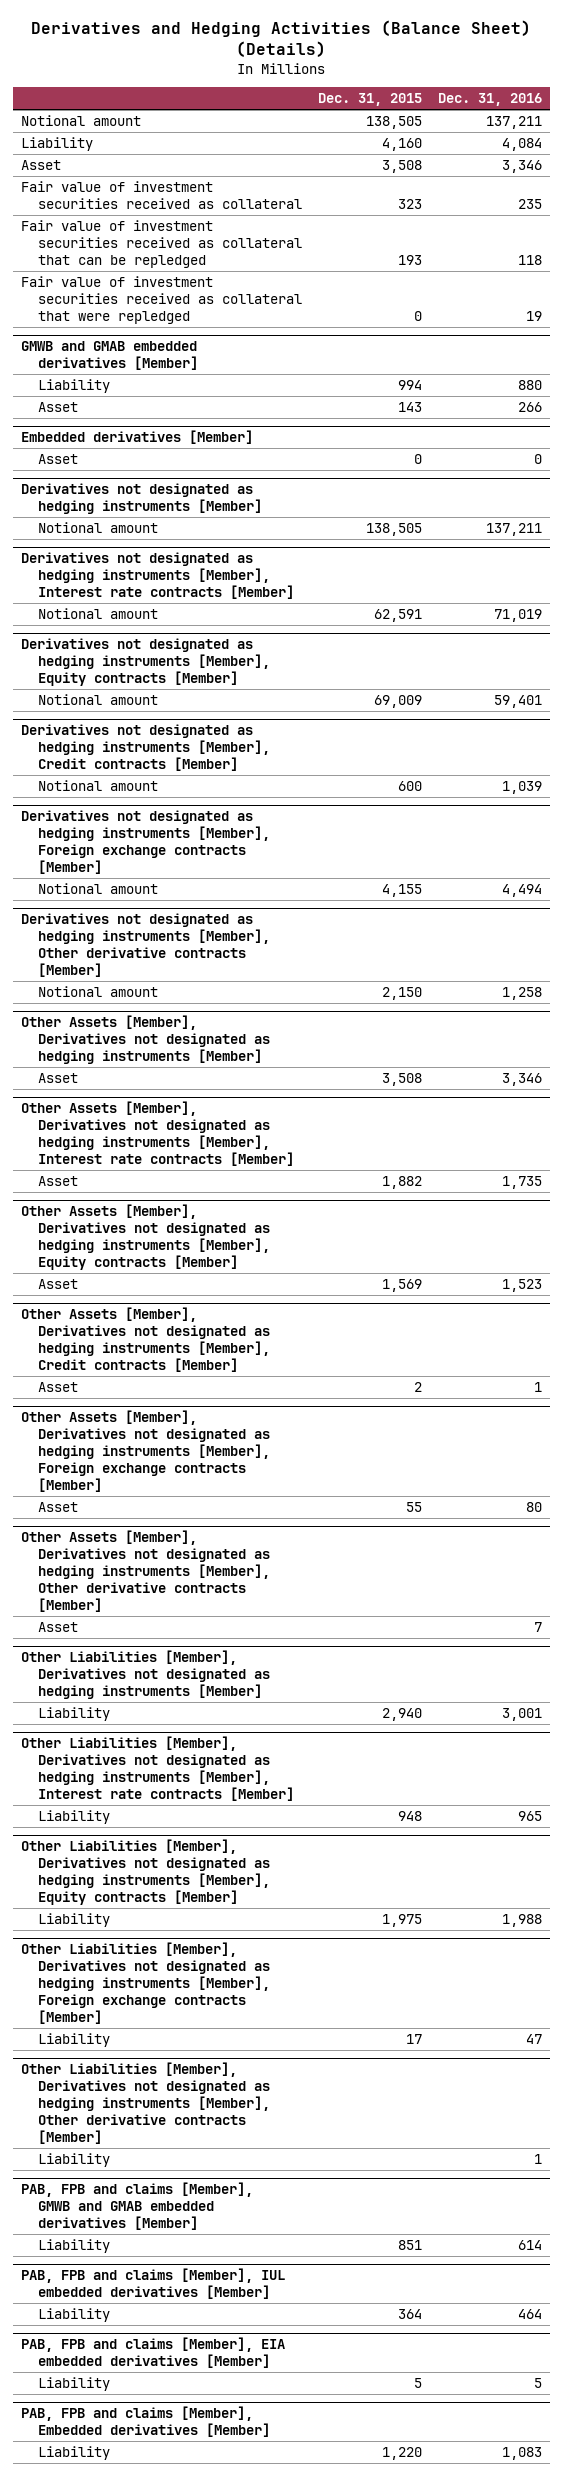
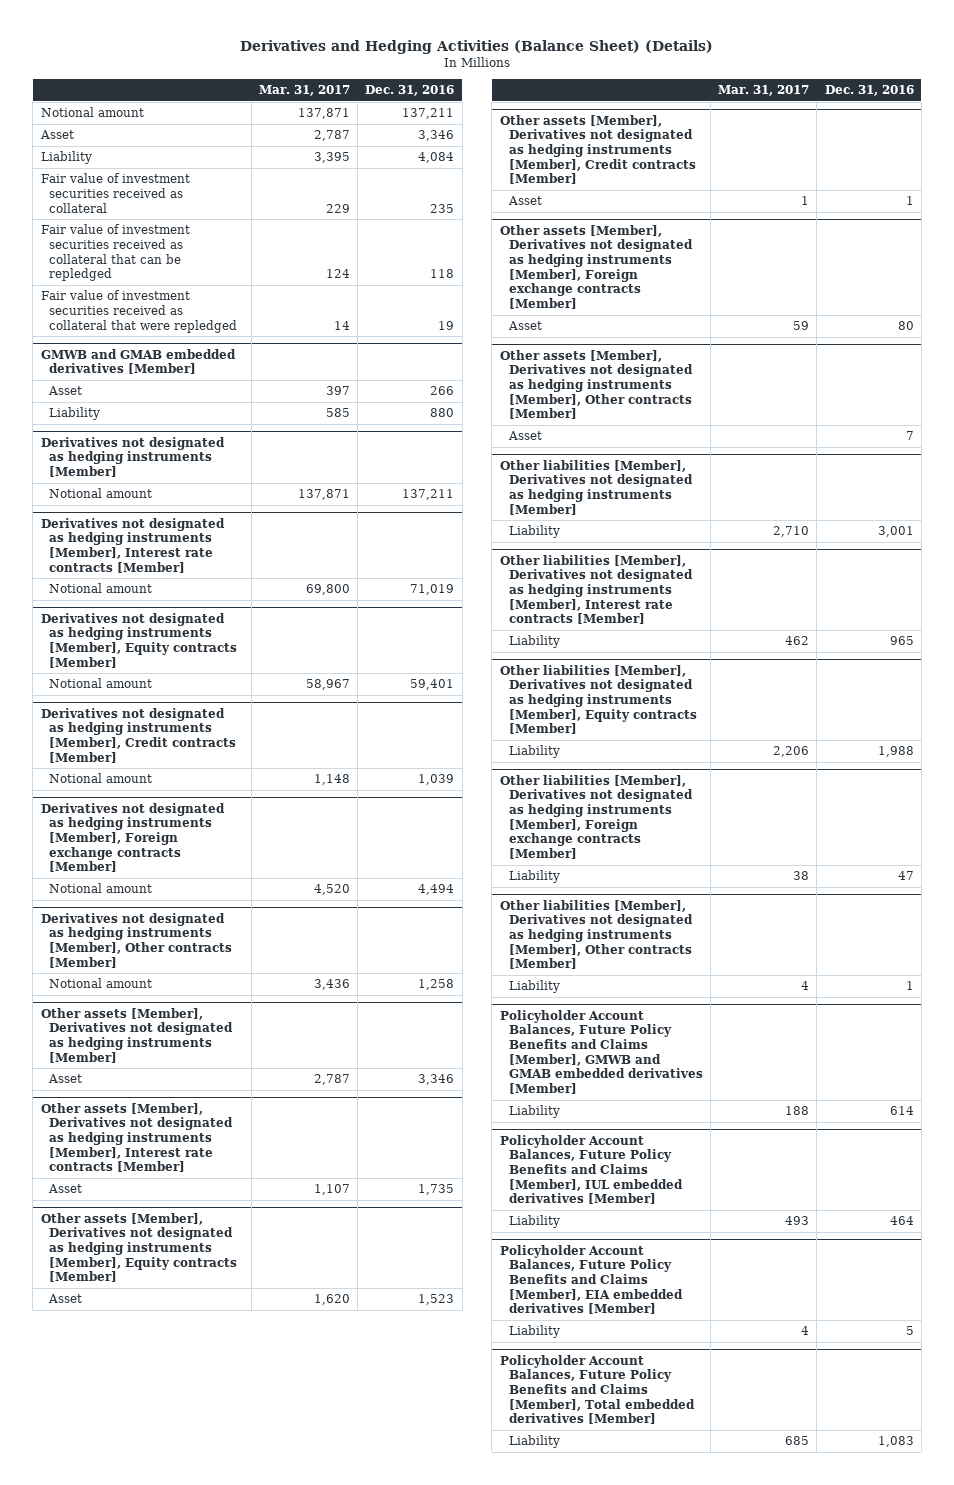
[318,93,423,107] Dec. 31, 2015 -> none
none -> [258,85,350,97] Mar. 31, 2017
[20,136,93,151] Liability -> [40,151,92,165] Liability
[20,430,253,445] Embedded derivatives [Member] -> none
[38,453,79,464] Asset -> none
[38,378,111,393] Liability -> [49,407,101,421] Liability
[20,913,271,977] Derivatives not designated as hedging instruments [Member], Other derivative contracts [Member] -> [40,912,233,968] Derivatives not designated as hedging instruments [Member], Other contracts [Member]
[20,1015,271,1065] Other Assets [Member], Derivatives not designated as hedging instruments [Member] -> [40,1007,234,1063] Other assets [Member], Derivatives not designated as hedging instruments [Member]
[20,1101,295,1166] Other Assets [Member], Derivatives not designated as hedging instruments [Member], Interest rate contracts [Member] -> [40,1102,234,1173] Other assets [Member], Derivatives not designated as hedging instruments [Member], Interest rate contracts [Member]
[20,1204,271,1270] Other Assets [Member], Derivatives not designated as hedging instruments [Member], Equity contracts [Member] -> [40,1212,238,1283] Other assets [Member], Derivatives not designated as hedging instruments [Member], Equity contracts [Member]
[20,1307,271,1372] Other Assets [Member], Derivatives not designated as hedging instruments [Member], Credit contracts [Member] -> [499,114,696,185] Other assets [Member], Derivatives not designated as hedging instruments [Member], Credit contracts [Member]
[20,1410,271,1492] Other Assets [Member], Derivatives not designated as hedging instruments [Member], Foreign exchange contracts [Member] -> [499,224,693,310] Other assets [Member], Derivatives not designated as hedging instruments [Member], Foreign exchange contracts [Member]
[20,1530,271,1612] Other Assets [Member], Derivatives not designated as hedging instruments [Member], Other derivative contracts [Member] -> [499,349,693,420] Other assets [Member], Derivatives not designated as hedging instruments [Member], Other contracts [Member]
[20,1650,271,1700] Other Liabilities [Member], Derivatives not designated as hedging instruments [Member] -> [499,459,693,515] Other liabilities [Member], Derivatives not designated as hedging instruments [Member]
[20,1736,295,1801] Other Liabilities [Member], Derivatives not designated as hedging instruments [Member], Interest rate contracts [Member] -> [499,554,693,625] Other liabilities [Member], Derivatives not designated as hedging instruments [Member], Interest rate contracts [Member]
[20,1839,271,1905] Other Liabilities [Member], Derivatives not designated as hedging instruments [Member], Equity contracts [Member] -> [499,664,697,735] Other liabilities [Member], Derivatives not designated as hedging instruments [Member], Equity contracts [Member]
[20,1942,271,2024] Other Liabilities [Member], Derivatives not designated as hedging instruments [Member], Foreign exchange contracts [Member] -> [499,774,693,860] Other liabilities [Member], Derivatives not designated as hedging instruments [Member], Foreign exchange contracts [Member]
[20,2062,271,2144] Other Liabilities [Member], Derivatives not designated as hedging instruments [Member], Other derivative contracts [Member] -> [499,899,693,970] Other liabilities [Member], Derivatives not designated as hedging instruments [Member], Other contracts [Member]
[20,2182,253,2231] PAB, FPB and claims [Member], GMWB and GMAB embedded derivatives [Member] -> none
none -> [499,1009,703,1095] Policyholder Account Balances, Future Policy Benefits and Claims [Member], GMWB and GMAB embedded derivatives [Member]
[20,2268,285,2300] PAB, FPB and claims [Member], IUL embedded derivatives [Member] -> none
none -> [499,1134,683,1205] Policyholder Account Balances, Future Policy Benefits and Claims [Member], IUL embedded derivatives [Member]
[20,2337,285,2369] PAB, FPB and claims [Member], EIA embedded derivatives [Member] -> none
none -> [499,1244,683,1315] Policyholder Account Balances, Future Policy Benefits and Claims [Member], EIA embedded derivatives [Member]
[20,2406,271,2438] PAB, FPB and claims [Member], Embedded derivatives [Member] -> none
none -> [499,1354,695,1425] Policyholder Account Balances, Future Policy Benefits and Claims [Member], Total embedded derivatives [Member]

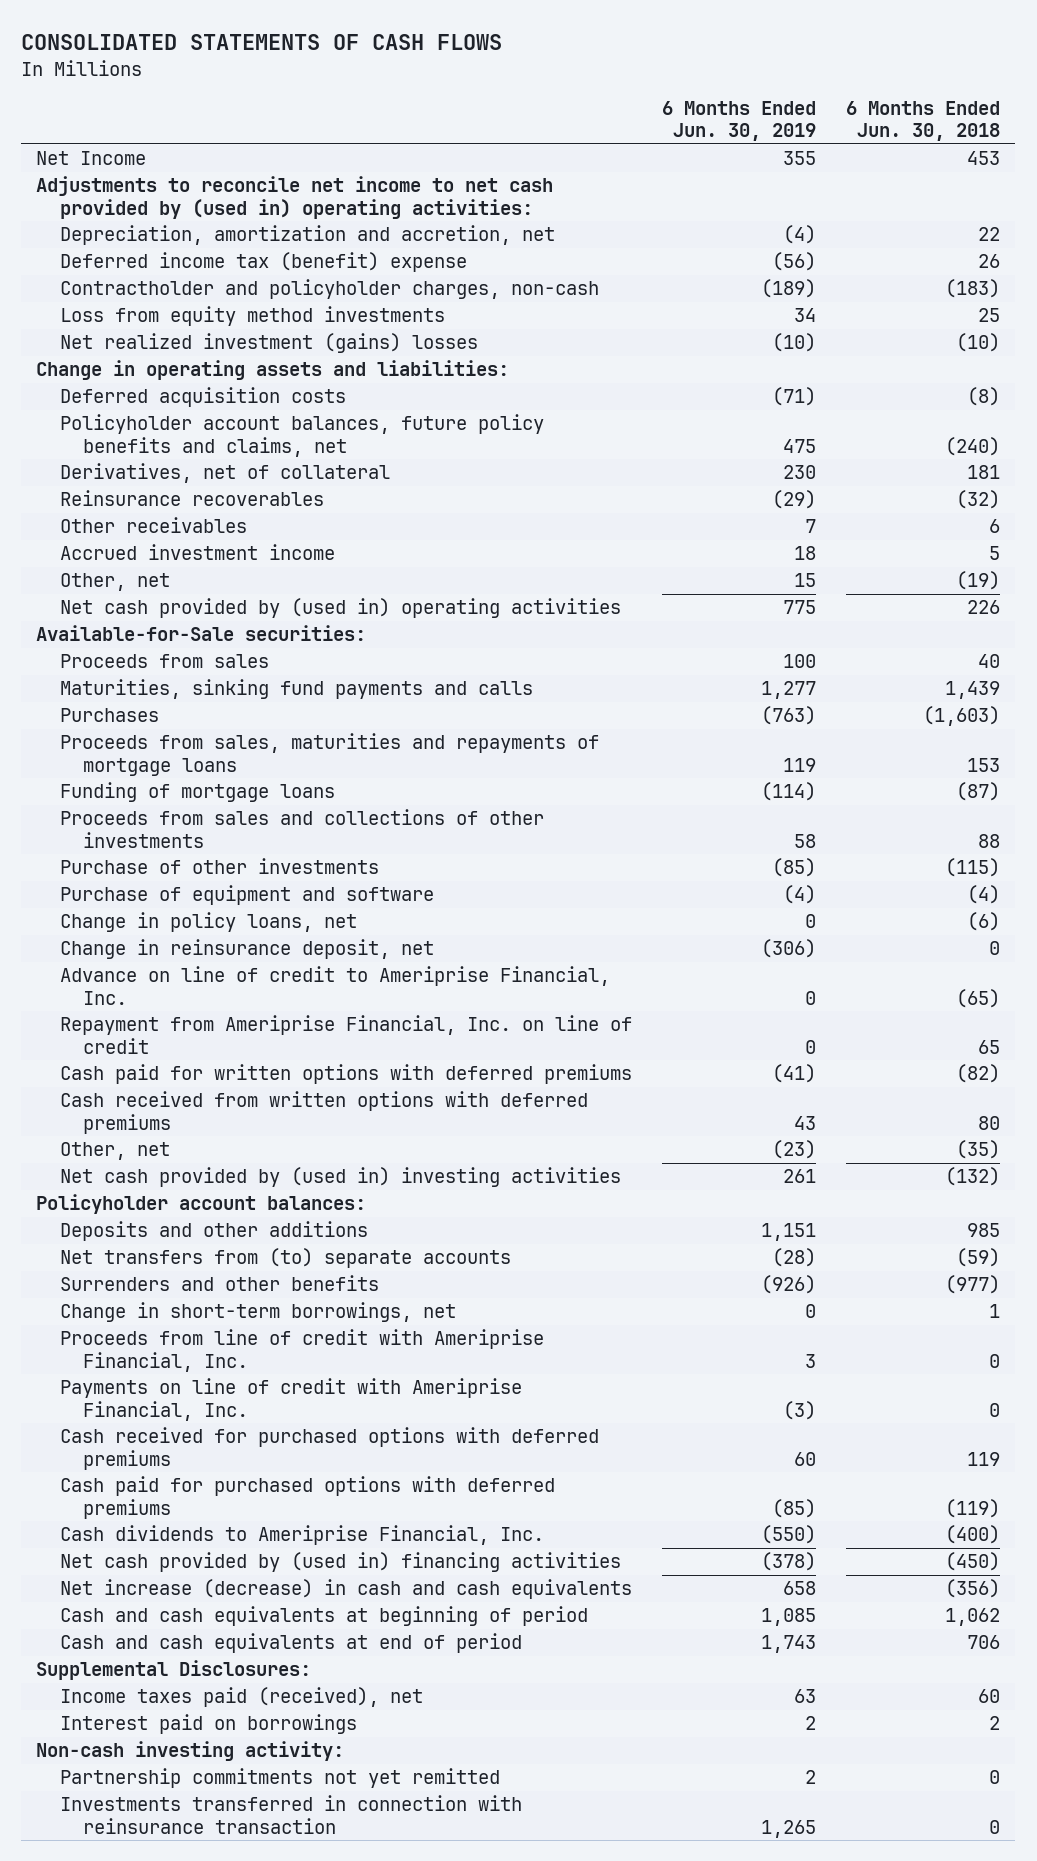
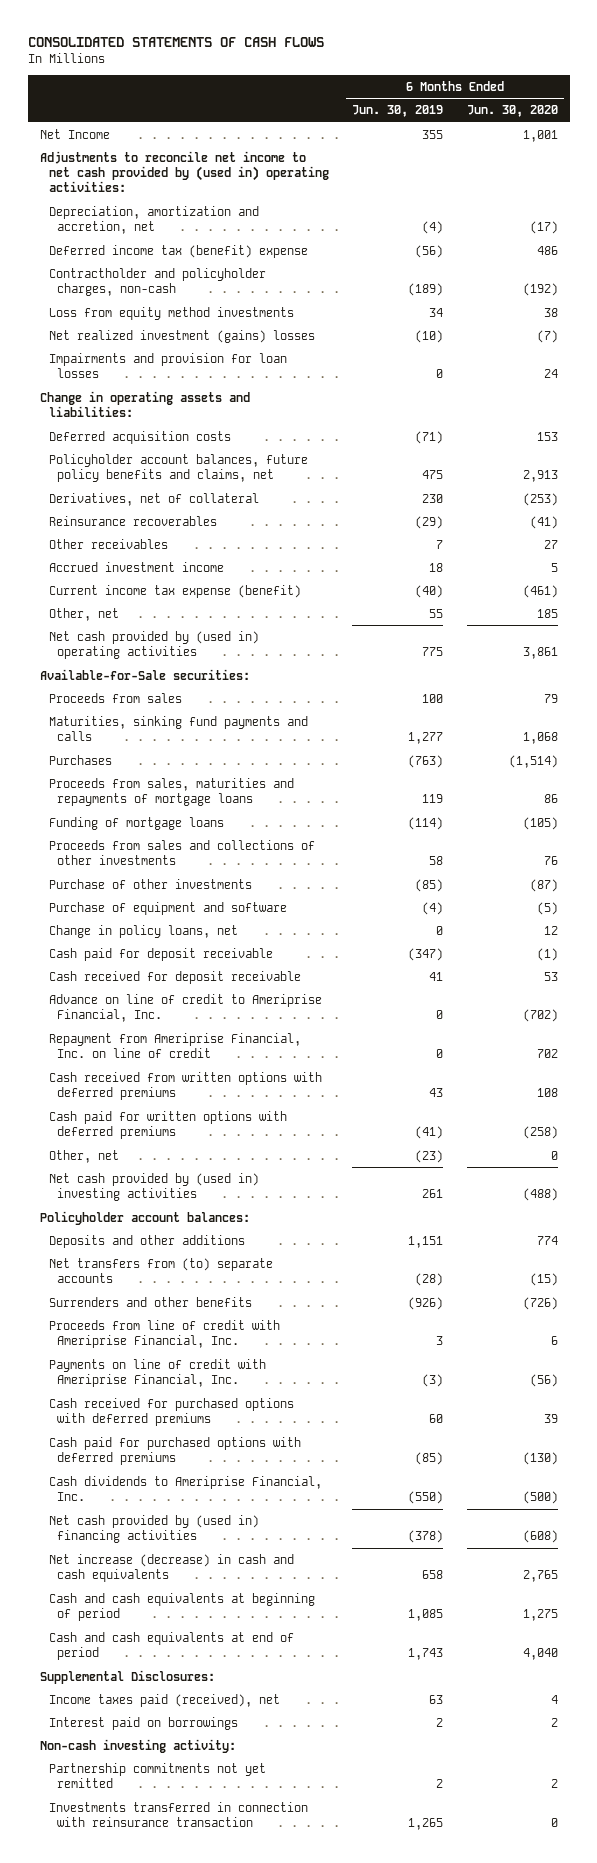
[846,100,1001,142] 6 Months Ended Jun. 30, 2018 -> none
none -> [466,105,558,118] Jun. 30, 2020
none -> [48,352,287,379] Impairments and provision for loan losses
none -> [48,584,301,598] Current income tax expense (benefit)
[794,573,817,588] 15 -> [429,608,444,618] 55
[59,939,434,960] Change in reinsurance deposit, net -> none
none -> [48,947,273,961] Cash paid for deposit receivable
none -> [48,970,301,984] Cash received for deposit receivable
[59,1064,632,1085] Cash paid for written options with deferred premiums -> [48,1110,287,1140] Cash paid for written options with deferred premiums
[59,1302,456,1323] Change in short-term borrowings, net -> none

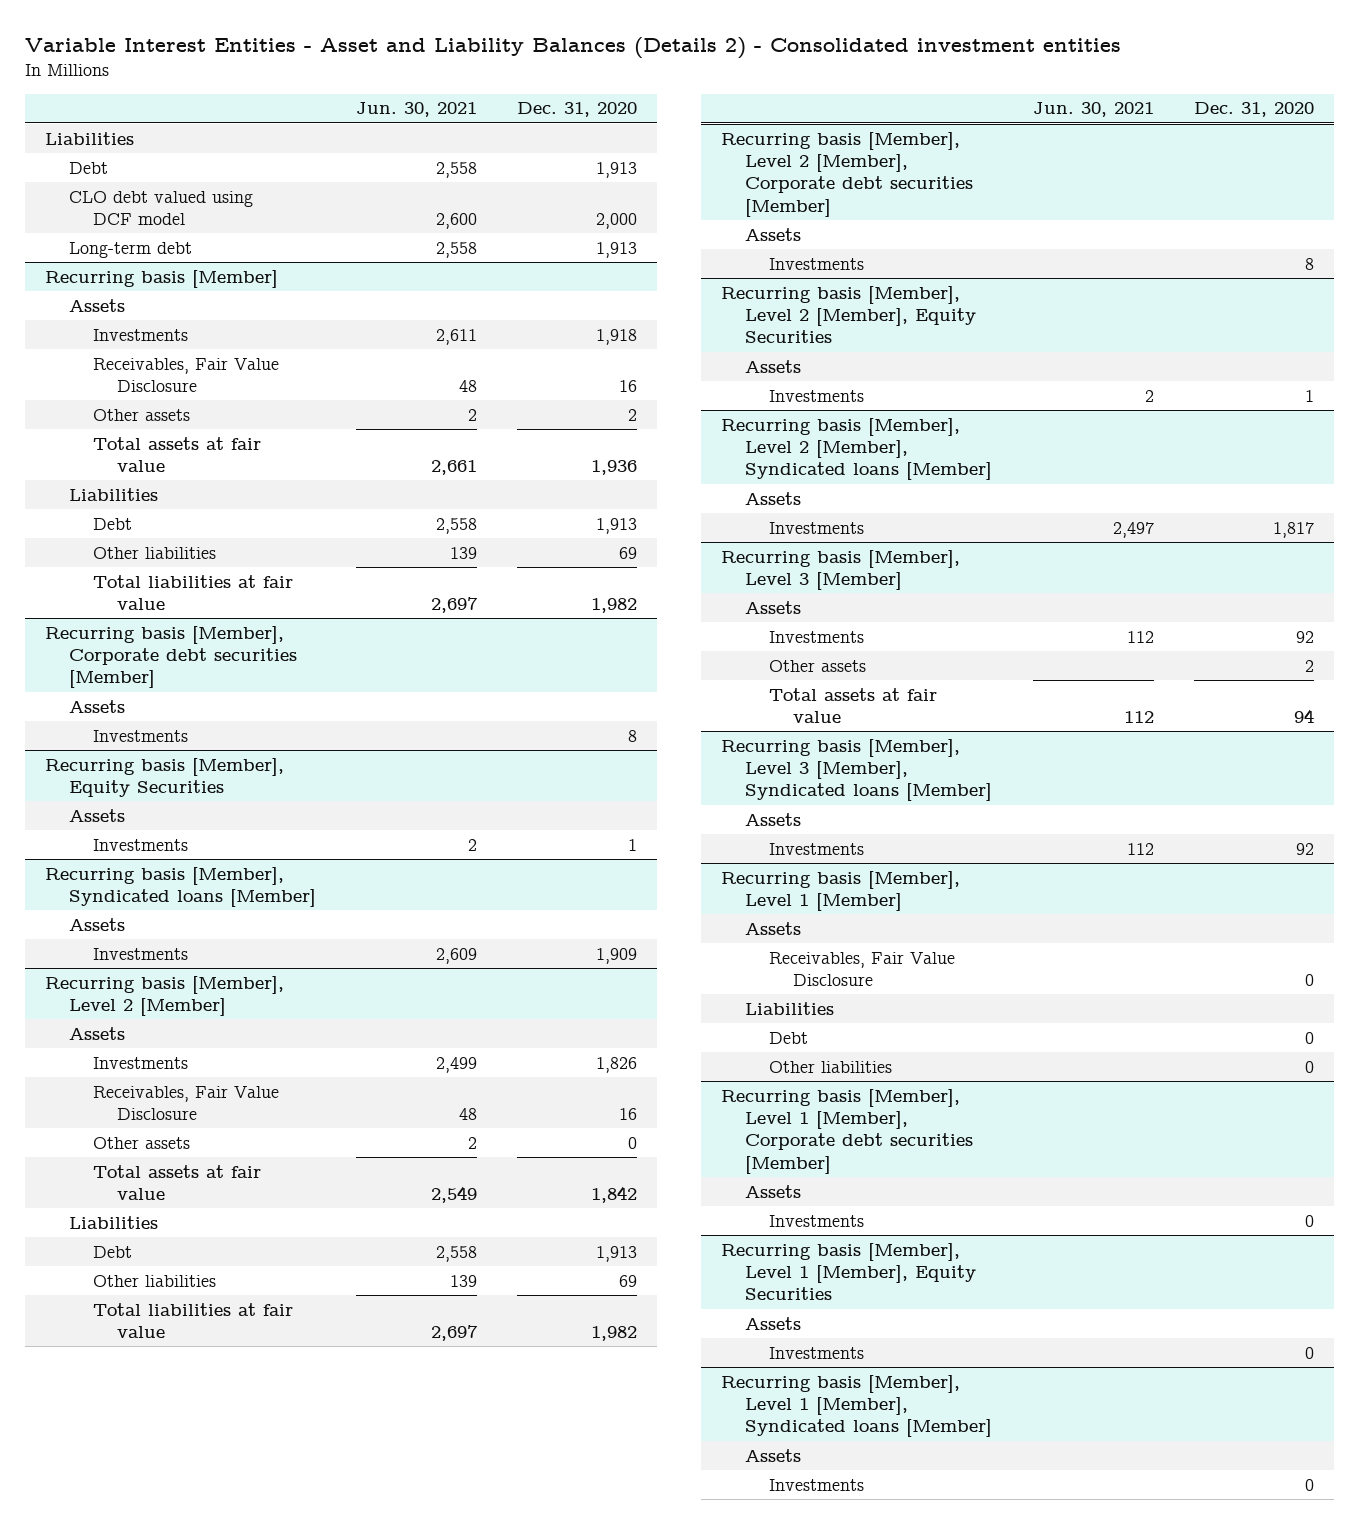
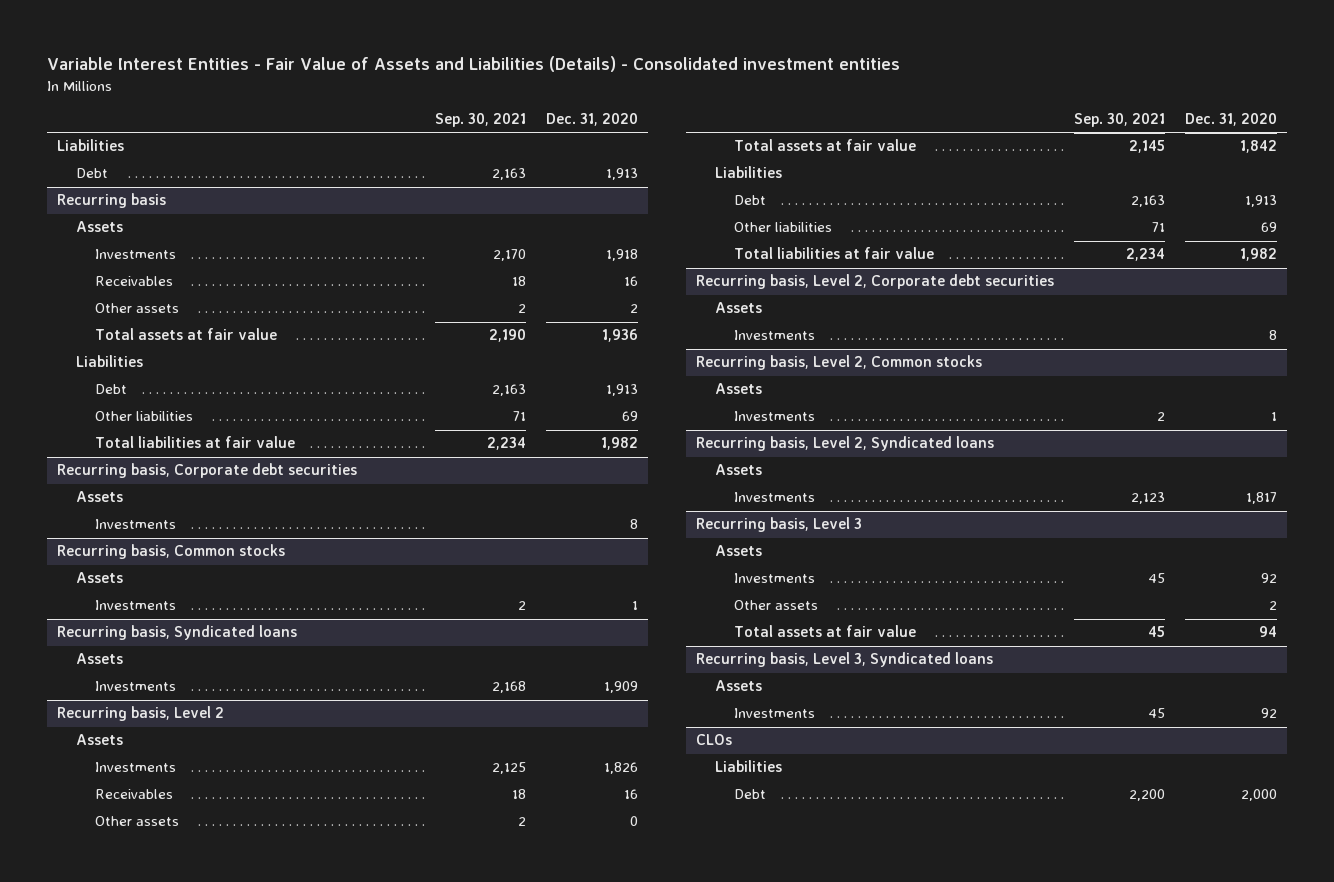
[24,37,1121,60] Variable Interest Entities - Asset and Liability Balances (Details 2) - Consolidated investment entities -> [46,56,900,73] Variable Interest Entities - Fair Value of Assets and Liabilities (Details) - Consolidated investment entities
[355,102,477,118] Jun. 30, 2021 -> none
none -> [434,113,526,128] Sep. 30, 2021
[68,190,253,225] CLO debt valued using DCF model -> none
[68,241,192,258] Long-term debt -> none
[44,269,278,288] Recurring basis [Member] -> [56,193,166,209] Recurring basis
[92,357,279,392] Receivables, Fair Value Disclosure -> [94,276,173,287] Receivables
[44,625,297,689] Recurring basis [Member], Corporate debt securities [Member] -> [56,463,357,479] Recurring basis, Corporate debt securities
[44,757,284,797] Recurring basis [Member], Equity Securities -> none
none -> [56,544,285,560] Recurring basis, Common stocks
[44,866,316,907] Recurring basis [Member], Syndicated loans [Member] -> [56,625,297,641] Recurring basis, Syndicated loans
[44,975,284,1016] Recurring basis [Member], Level 2 [Member] -> [56,706,224,722] Recurring basis, Level 2
[92,1085,279,1120] Receivables, Fair Value Disclosure -> [94,789,173,800] Receivables
[721,131,974,217] Recurring basis [Member], Level 2 [Member], Corporate debt securities [Member] -> [695,274,1054,290] Recurring basis, Level 2, Corporate debt securities
[721,285,977,344] Recurring basis [Member], Level 2 [Member], Equity Securities -> none
none -> [695,355,982,371] Recurring basis, Level 2, Common stocks
[721,417,993,481] Recurring basis [Member], Level 2 [Member], Syndicated loans [Member] -> [695,436,994,452] Recurring basis, Level 2, Syndicated loans
[721,549,961,590] Recurring basis [Member], Level 3 [Member] -> [695,517,862,533] Recurring basis, Level 3
[721,738,993,802] Recurring basis [Member], Level 3 [Member], Syndicated loans [Member] -> [695,652,993,668] Recurring basis, Level 3, Syndicated loans
[721,870,961,911] Recurring basis [Member], Level 1 [Member] -> none
[745,921,802,935] Assets -> none
[769,951,956,986] Receivables, Fair Value Disclosure -> none
none -> [695,734,732,746] CLOs
[769,1060,893,1073] Other liabilities -> none
[721,1088,974,1174] Recurring basis [Member], Level 1 [Member], Corporate debt securities [Member] -> none
[745,1184,802,1198] Assets -> none
[769,1214,865,1227] Investments -> none
[721,1242,977,1301] Recurring basis [Member], Level 1 [Member], Equity Securities -> none
[745,1316,802,1330] Assets -> none
[769,1346,865,1359] Investments -> none
[721,1374,993,1438] Recurring basis [Member], Level 1 [Member], Syndicated loans [Member] -> none
[745,1448,802,1462] Assets -> none
[769,1478,865,1491] Investments -> none
[1304,1031,1314,1044] 0 -> [1240,789,1277,802] 2,000

